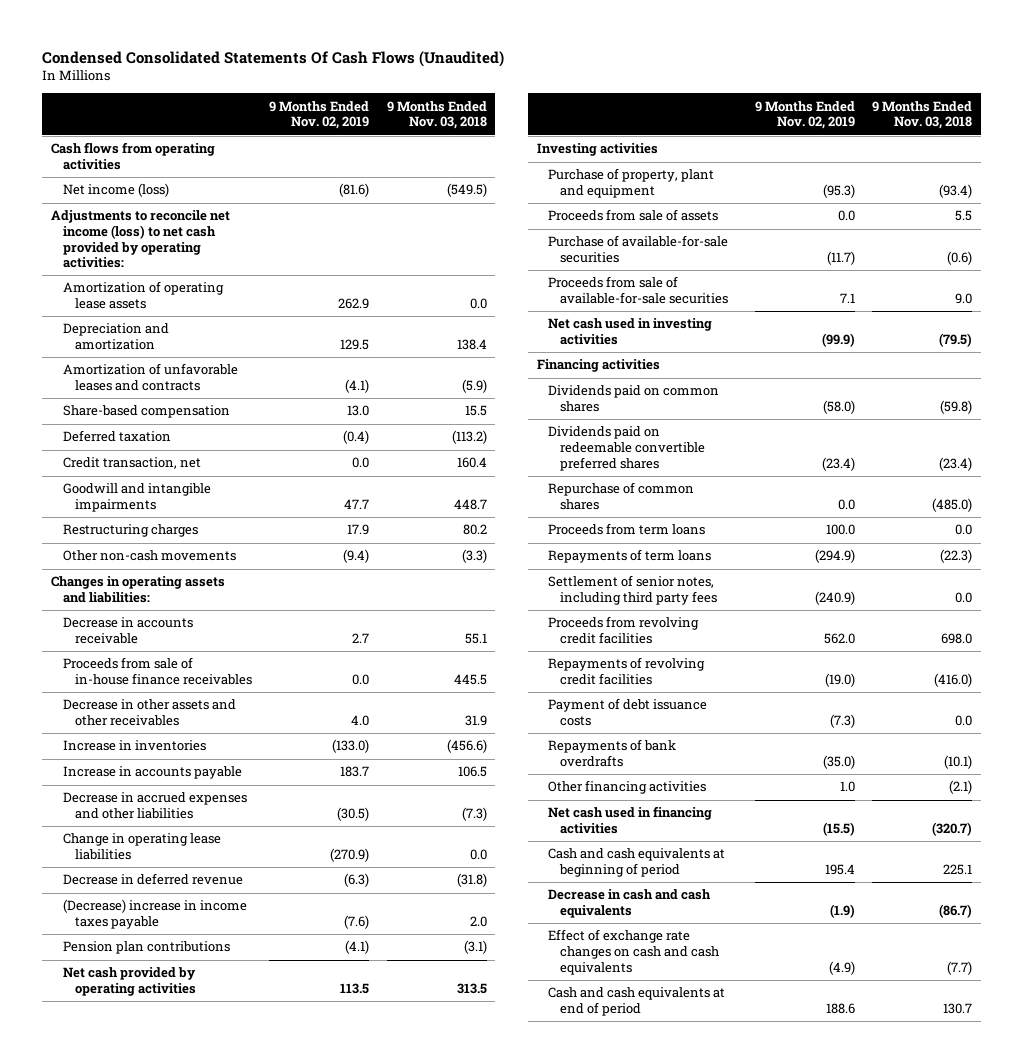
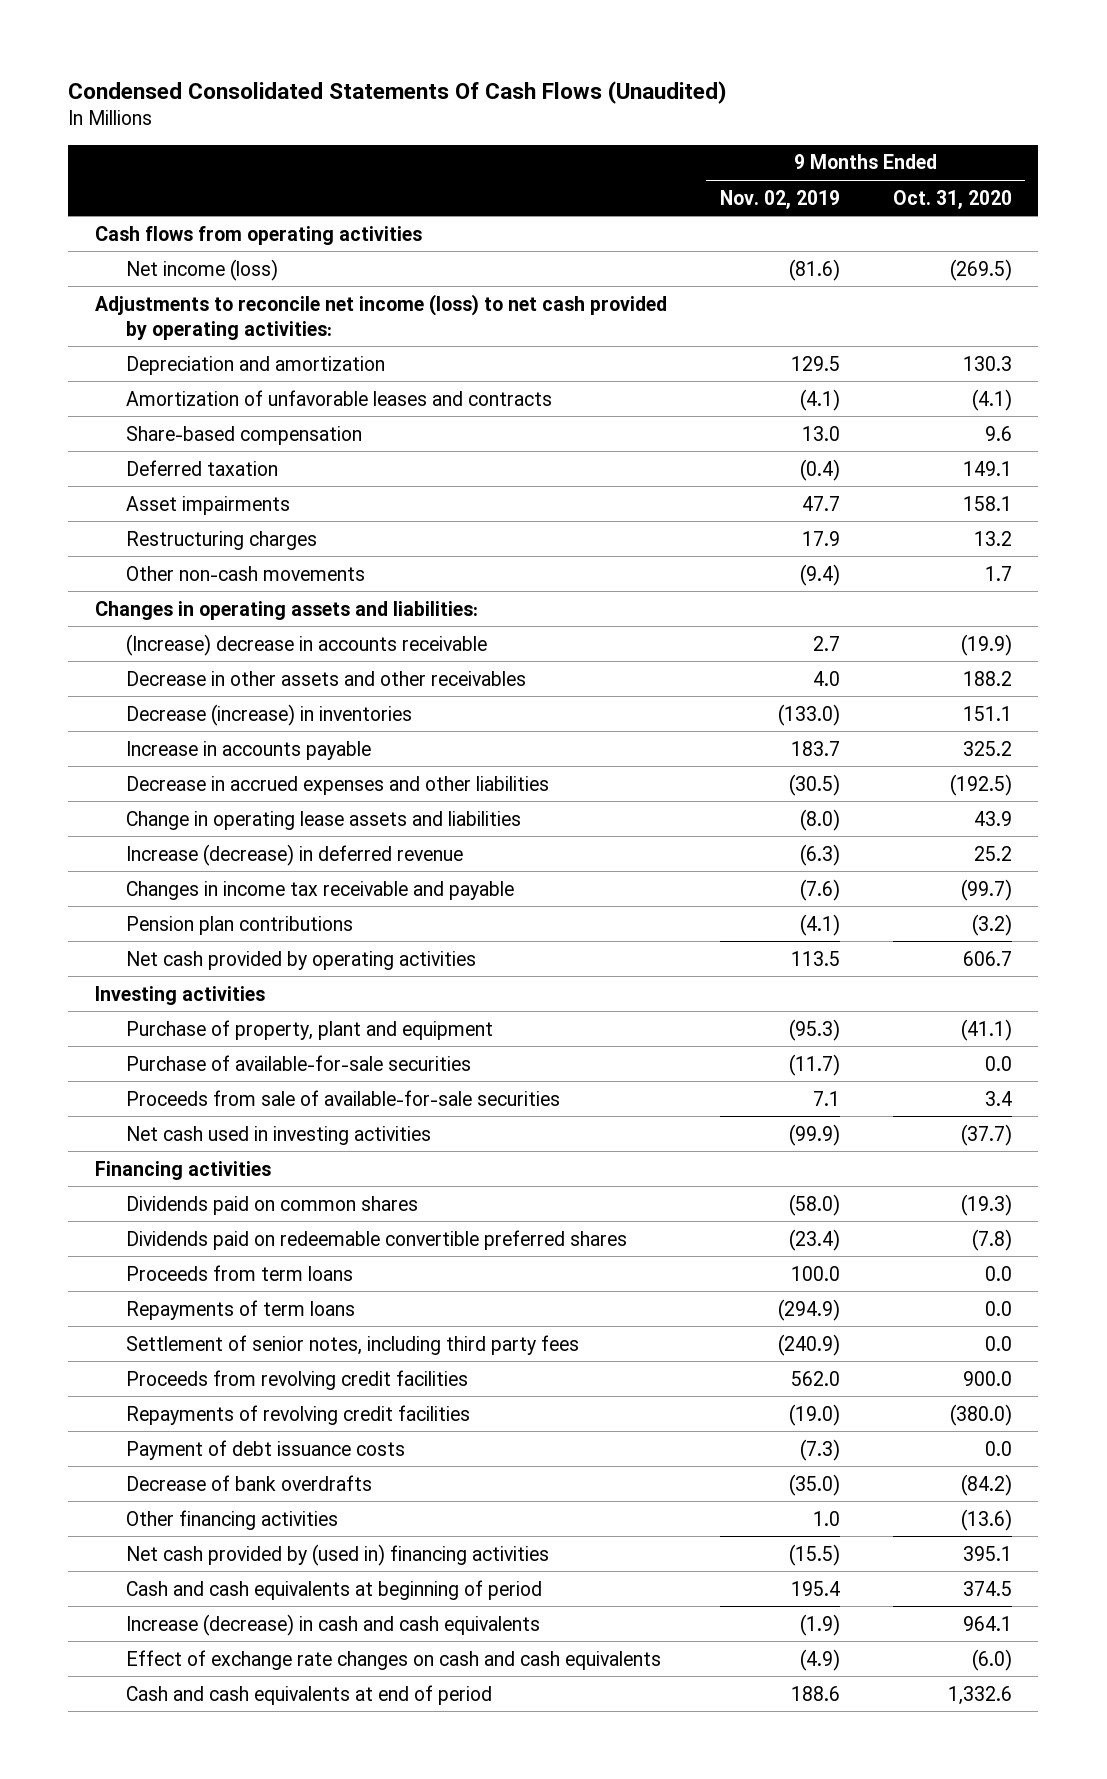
[386,100,487,130] 9 Months Ended Nov. 03, 2018 -> none
none -> [892,189,1012,209] Oct. 31, 2020
[62,281,224,310] Amortization of operating lease assets -> none
[62,457,201,470] Credit transaction, net -> none
[62,483,211,513] Goodwill and intangible impairments -> [125,495,290,515] Asset impairments
[62,657,252,686] Proceeds from sale of in-house finance receivables -> none
[62,617,193,645] Decrease in accounts receivable -> [125,633,487,656] (Increase) decrease in accounts receivable
[62,740,206,752] Increase in inventories -> [125,703,412,726] Decrease (increase) in inventories
[62,899,247,930] (Decrease) increase in income taxes payable -> none
[62,833,221,861] Change in operating lease liabilities -> [125,810,521,830] Change in operating lease assets and liabilities
[330,848,370,863] (270.9) -> [799,808,840,831] (8.0)
[62,873,243,886] Decrease in deferred revenue -> [125,843,463,866] Increase (decrease) in deferred revenue
none -> [125,880,514,900] Changes in income tax receivable and payable
[548,209,719,222] Proceeds from sale of assets -> none
[548,482,695,511] Repurchase of common shares -> none
[548,739,677,768] Repayments of bank overdrafts -> [125,1474,372,1491] Decrease of bank overdrafts
[548,806,713,835] Net cash used in financing activities -> [125,1543,549,1566] Net cash provided by (used in) financing activities
[548,889,712,919] Decrease in cash and cash equivalents -> [125,1613,540,1636] Increase (decrease) in cash and cash equivalents

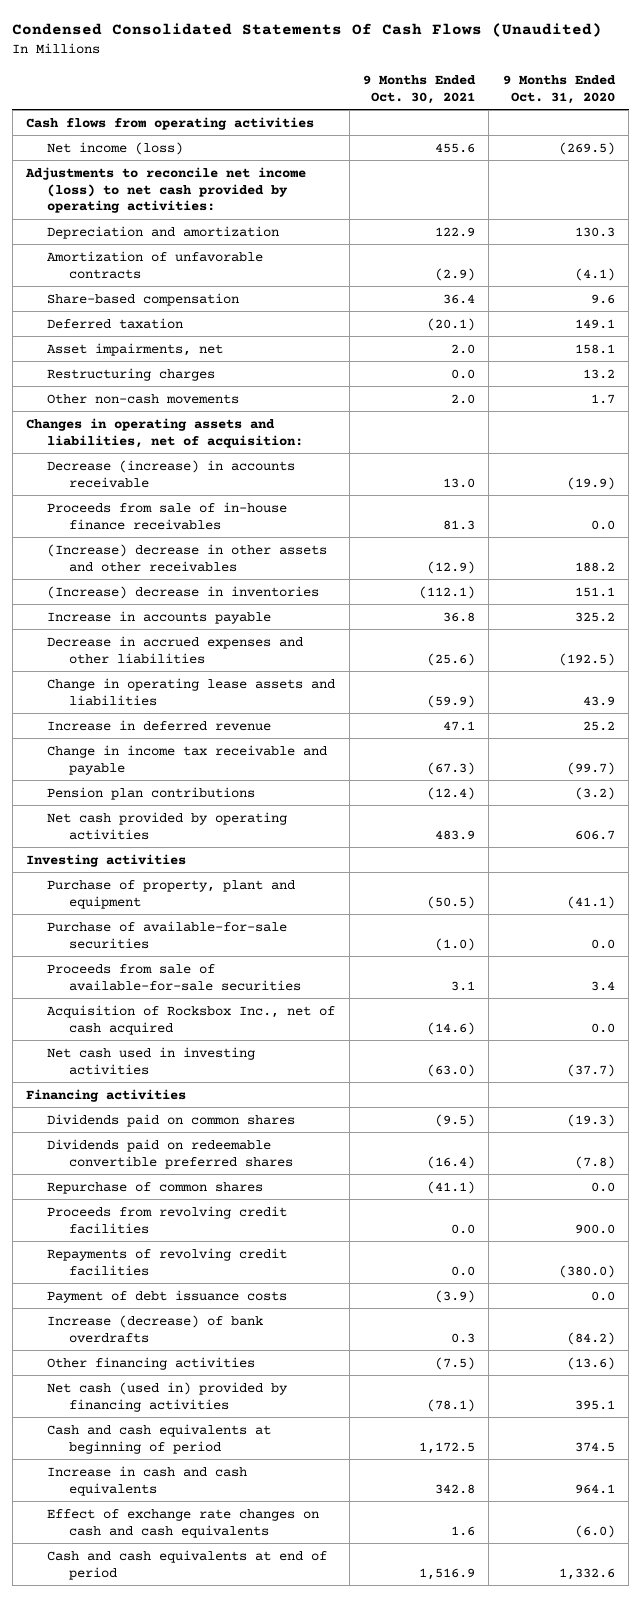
[719,189,840,209] Nov. 02, 2019 -> none
none -> [363,74,477,104] 9 Months Ended Oct. 30, 2021
[125,389,552,406] Amortization of unfavorable leases and contracts -> [47,250,264,279] Amortization of unfavorable contracts
[125,495,290,515] Asset impairments -> [47,342,224,356] Asset impairments, net
[94,600,478,620] Changes in operating assets and liabilities: -> [26,417,304,448] Changes in operating assets and liabilities, net of acquisition:
[125,633,487,656] (Increase) decrease in accounts receivable -> [47,459,296,488] Decrease (increase) in accounts receivable
none -> [47,501,288,530] Proceeds from sale of in-house finance receivables
[125,670,526,686] Decrease in other assets and other receivables -> [47,543,328,572] (Increase) decrease in other assets and other receivables
[125,703,412,726] Decrease (increase) in inventories -> [47,585,320,599] (Increase) decrease in inventories
[125,843,463,866] Increase (decrease) in deferred revenue -> [47,719,272,731] Increase in deferred revenue
[125,880,514,900] Changes in income tax receivable and payable -> [47,744,328,775] Change in income tax receivable and payable
none -> [47,1004,336,1035] Acquisition of Rocksbox Inc., net of cash acquired
[125,1264,353,1281] Proceeds from term loans -> none
[125,1299,355,1320] Repayments of term loans -> none
[125,1334,579,1355] Settlement of senior notes, including third party fees -> none
none -> [47,1181,264,1194] Repurchase of common shares
[125,1474,372,1491] Decrease of bank overdrafts -> [47,1314,264,1343] Increase (decrease) of bank overdrafts
[125,1543,549,1566] Net cash provided by (used in) financing activities -> [47,1381,289,1412] Net cash (used in) provided by financing activities
[125,1613,540,1636] Increase (decrease) in cash and cash equivalents -> [47,1465,248,1496] Increase in cash and cash equivalents

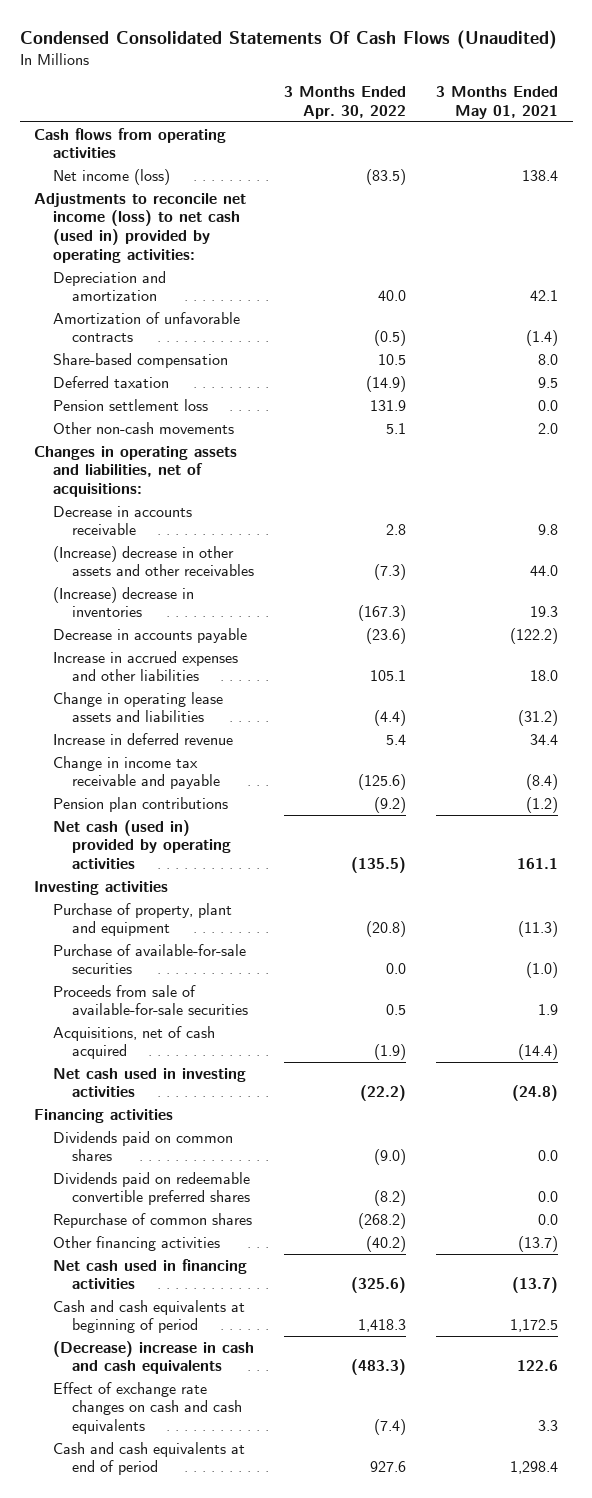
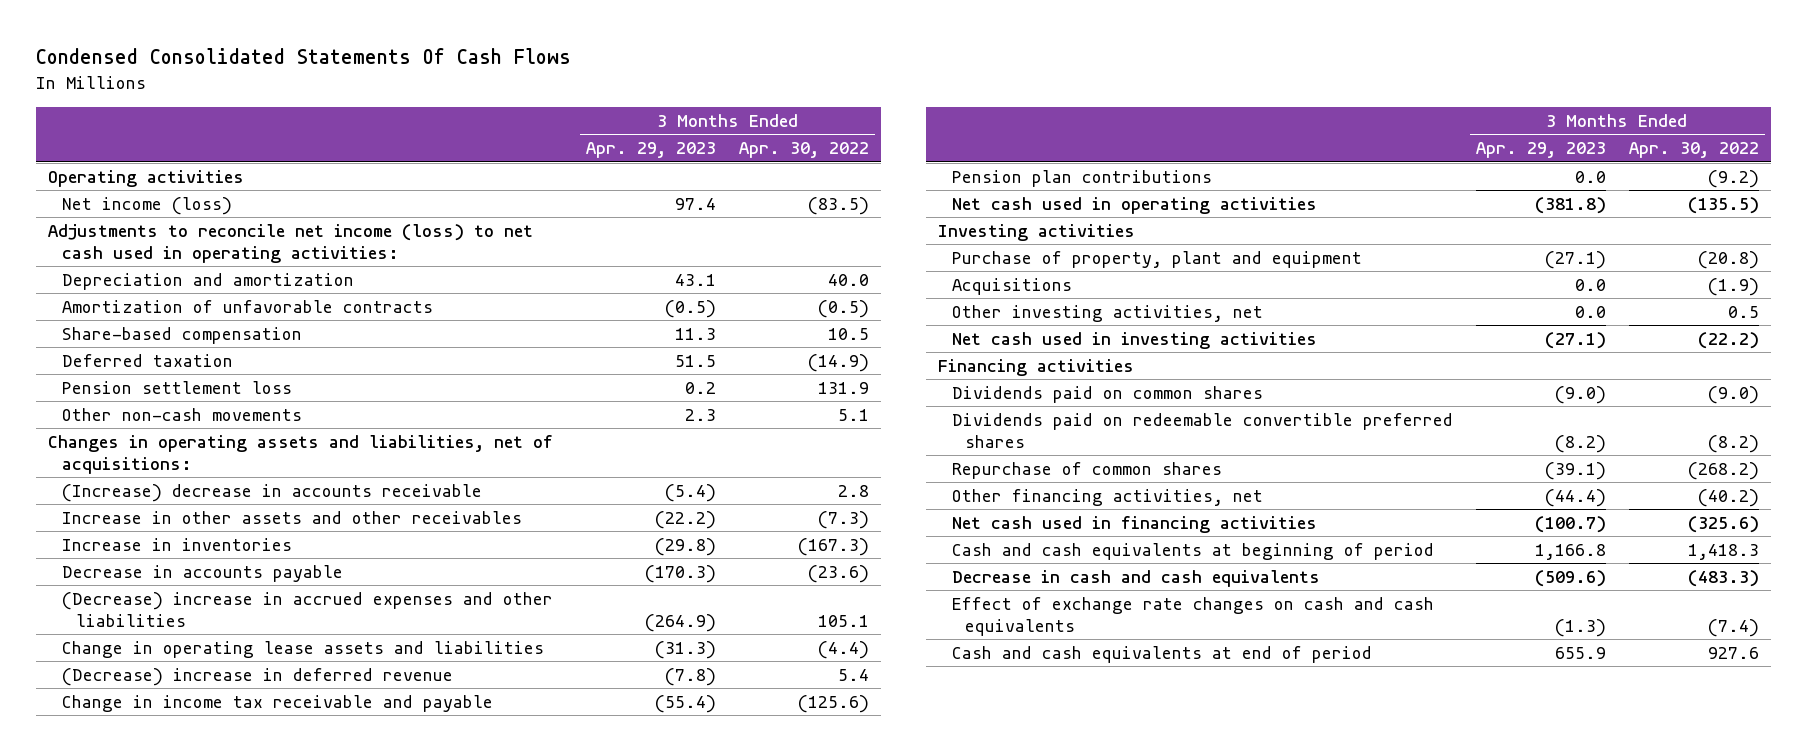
[19,29,557,49] Condensed Consolidated Statements Of Cash Flows (Unaudited) -> [36,48,572,65] Condensed Consolidated Statements Of Cash Flows
[435,86,558,119] 3 Months Ended May 01, 2021 -> none
none -> [586,142,717,159] Apr. 29, 2023
[34,127,227,159] Cash flows from operating activities -> [48,169,245,187] Operating activities
[34,192,247,263] Adjustments to reconcile net income (loss) to net cash (used in) provided by operating activities: -> [48,223,534,263] Adjustments to reconcile net income (loss) to net cash used in operating activities:
[53,505,193,536] Decrease in accounts receivable -> [61,483,482,502] (Increase) decrease in accounts receivable
[53,545,255,577] (Increase) decrease in other assets and other receivables -> [61,510,522,524] Increase in other assets and other receivables
[53,586,195,618] (Increase) decrease in inventories -> [61,537,292,551] Increase in inventories
[53,650,239,682] Increase in accrued expenses and other liabilities -> [61,591,553,627] (Decrease) increase in accrued expenses and other liabilities
[53,732,234,745] Increase in deferred revenue -> [61,667,453,686] (Decrease) increase in deferred revenue
[53,819,232,870] Net cash (used in) provided by operating activities -> [951,196,1317,214] Net cash used in operating activities
[53,943,247,975] Purchase of available-for-sale securities -> none
[53,984,249,1016] Proceeds from sale of available-for-sale securities -> none
[53,1025,216,1060] Acquisitions, net of cash acquired -> [951,277,1072,295] Acquisitions
none -> [951,304,1263,322] Other investing activities, net
[53,1235,221,1251] Other financing activities -> [951,488,1263,506] Other financing activities, net
[53,1340,255,1375] (Decrease) increase in cash and cash equivalents -> [951,569,1320,587] Decrease in cash and cash equivalents

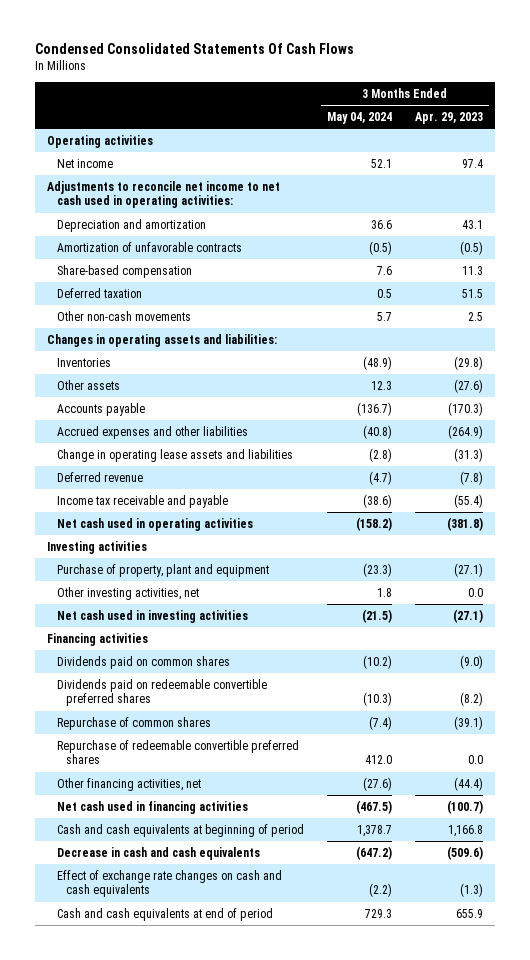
[739,142,870,159] Apr. 30, 2022 -> none
none -> [326,111,392,124] May 04, 2024
[61,196,232,215] Net income (loss) -> [56,158,113,168] Net income
[48,223,534,263] Adjustments to reconcile net income (loss) to net cash used in operating activities: -> [46,180,280,209] Adjustments to reconcile net income to net cash used in operating activities:
[61,380,292,394] Pension settlement loss -> none
[61,483,482,502] (Increase) decrease in accounts receivable -> none
[61,510,522,524] Increase in other assets and other receivables -> none
[685,408,717,421] 2.3 -> [468,311,484,321] 2.5
[48,434,554,474] Changes in operating assets and liabilities, net of acquisitions: -> [46,333,277,347] Changes in operating assets and liabilities:
[61,537,292,551] Increase in inventories -> [56,357,111,367] Inventories
none -> [56,379,120,390] Other assets
[61,564,343,582] Decrease in accounts payable -> [56,402,145,416] Accounts payable
[61,591,553,627] (Decrease) increase in accrued expenses and other liabilities -> [56,425,248,439] Accrued expenses and other liabilities
[951,169,1212,187] Pension plan contributions -> none
[61,667,453,686] (Decrease) increase in deferred revenue -> [56,471,143,482] Deferred revenue
[61,694,493,712] Change in income tax receivable and payable -> [56,494,228,508] Income tax receivable and payable
[951,277,1072,295] Acquisitions -> none
none -> [56,739,299,765] Repurchase of redeemable convertible preferred shares

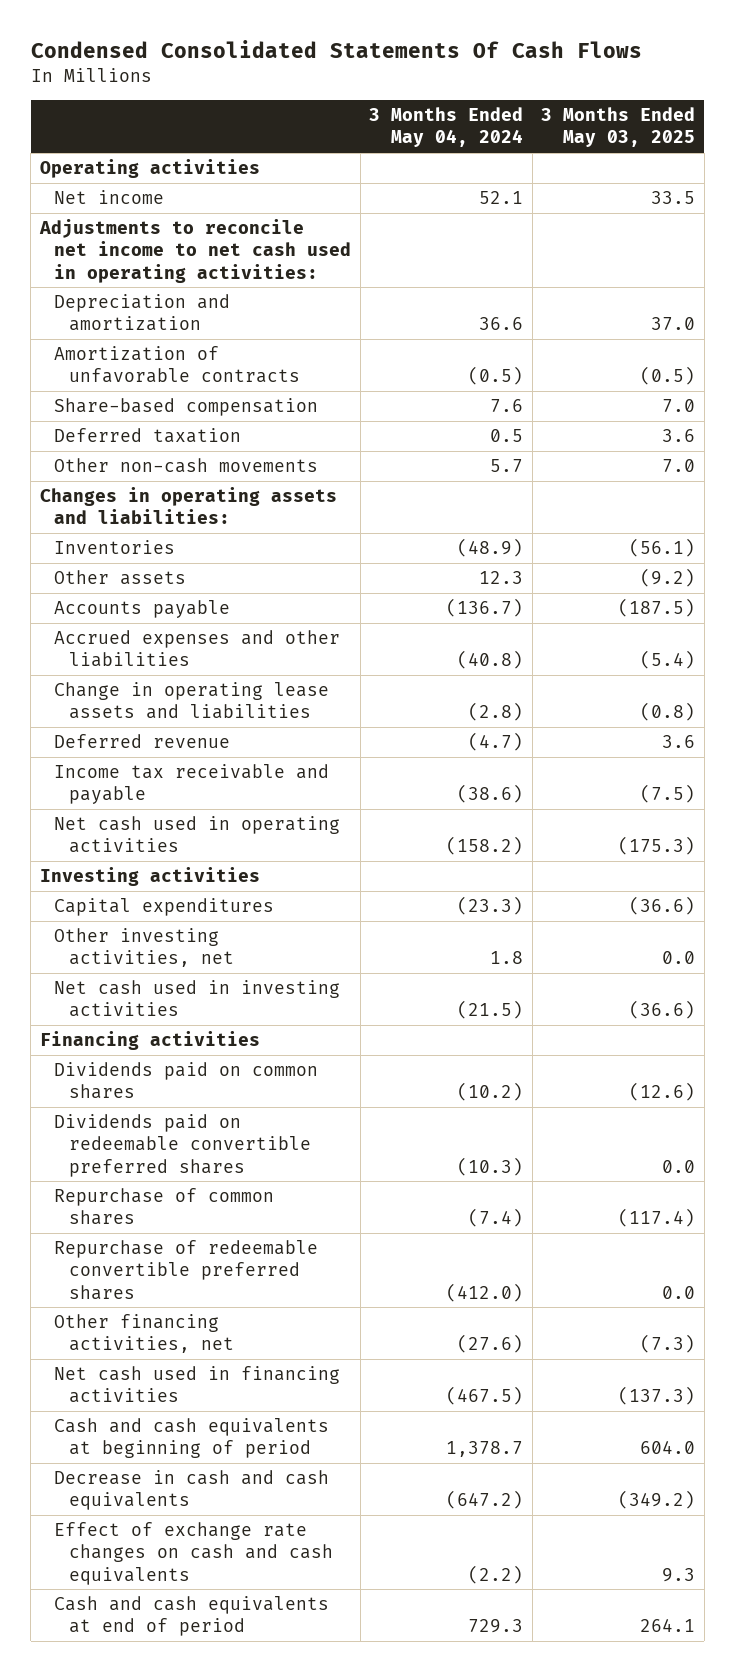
[415,111,484,124] Apr. 29, 2023 -> none
none -> [541,107,696,148] 3 Months Ended May 03, 2025
[56,563,269,577] Purchase of property, plant and equipment -> [54,898,275,917] Capital expenditures
[364,755,392,765] 412.0 -> [446,1282,524,1302] (412.0)

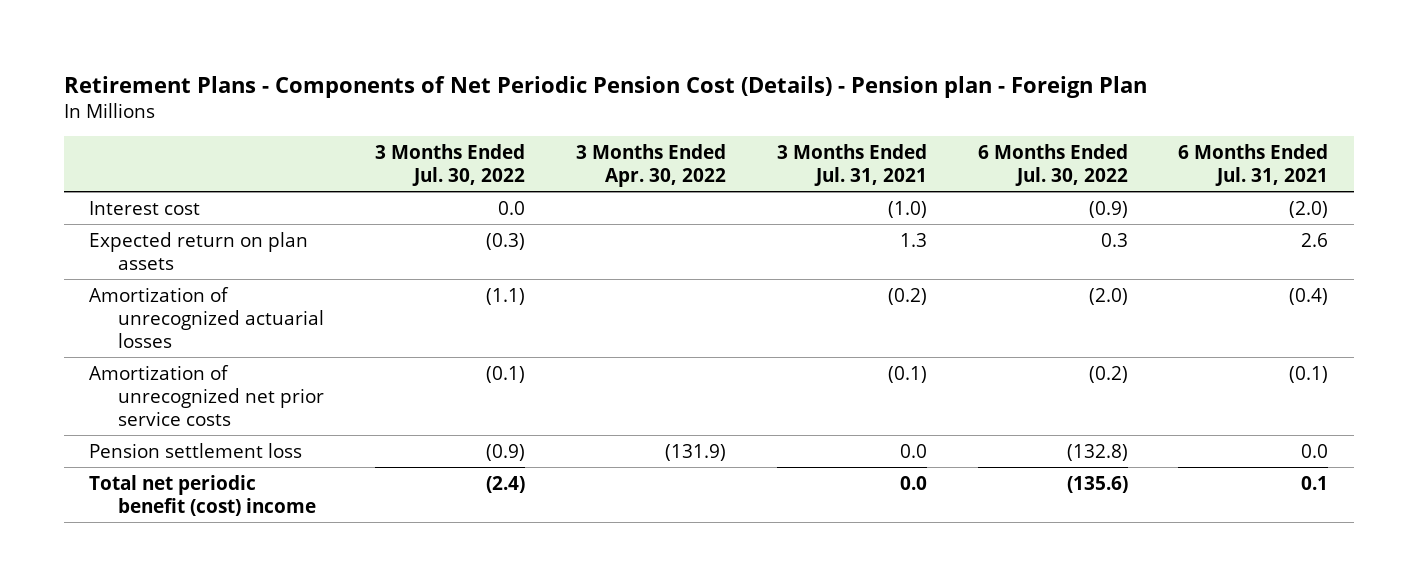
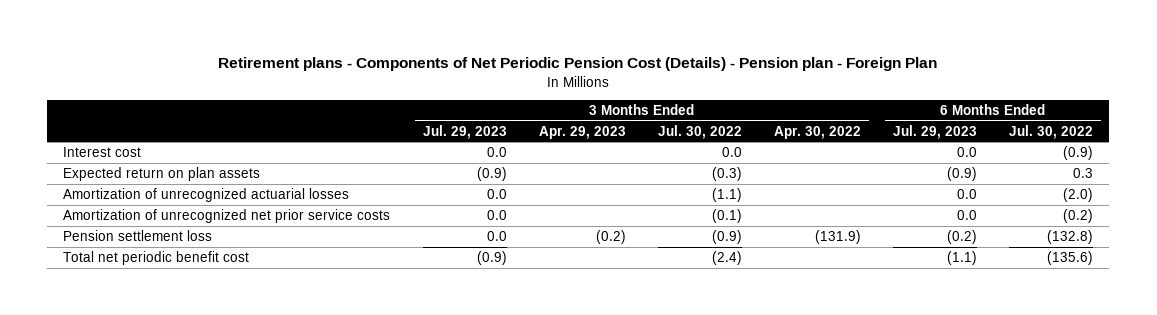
[63,75,1147,98] Retirement Plans - Components of Net Periodic Pension Cost (Details) - Pension plan - Foreign Plan -> [218,57,938,72] Retirement plans - Components of Net Periodic Pension Cost (Details) - Pension plan - Foreign Plan
[776,143,927,186] 3 Months Ended Jul. 31, 2021 -> none
[1178,143,1329,186] 6 Months Ended Jul. 31, 2021 -> none
none -> [422,124,507,139] Jul. 29, 2023
none -> [538,125,626,139] Apr. 29, 2023
none -> [893,124,978,139] Jul. 29, 2023
[89,474,317,516] Total net periodic benefit (cost) income -> [63,250,250,265] Total net periodic benefit cost

